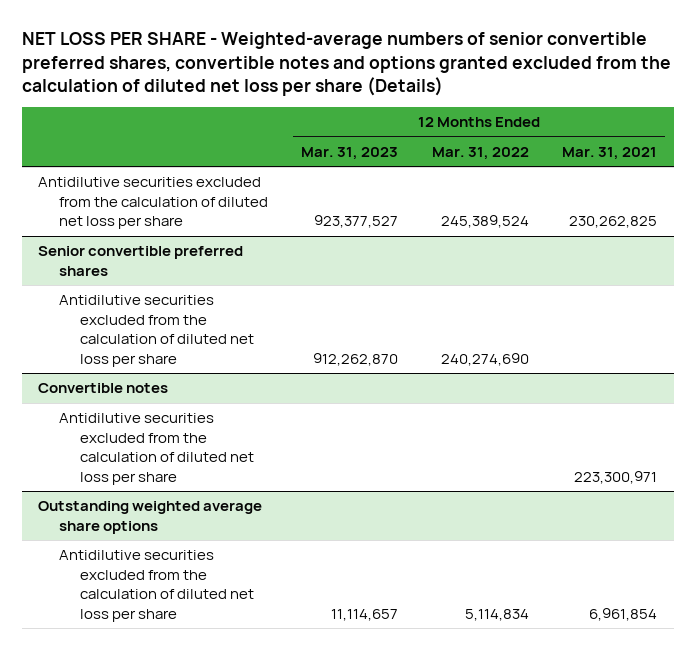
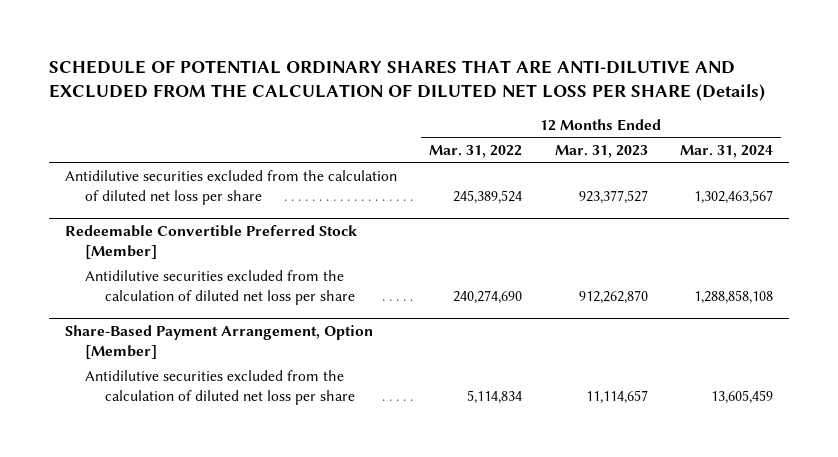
[21,32,671,97] NET LOSS PER SHARE - Weighted-average numbers of senior convertible preferred shares, convertible notes and options granted excluded from the calculation of diluted net loss per share (Details) -> [48,59,765,102] SCHEDULE OF POTENTIAL ORDINARY SHARES THAT ARE ANTI-DILUTIVE AND EXCLUDED FROM THE CALCULATION OF DILUTED NET LOSS PER SHARE (Details)
[562,147,658,161] Mar. 31, 2021 -> none
none -> [679,145,773,159] Mar. 31, 2024
[38,246,244,276] Senior convertible preferred shares -> [64,224,357,259] Redeemable Convertible Preferred Stock [Member]
[38,383,169,394] Convertible notes -> none
[58,413,254,485] Antidilutive securities excluded from the calculation of diluted net loss per share -> none
[38,501,263,534] Outstanding weighted average share options -> [64,324,373,359] Share-Based Payment Arrangement, Option [Member]

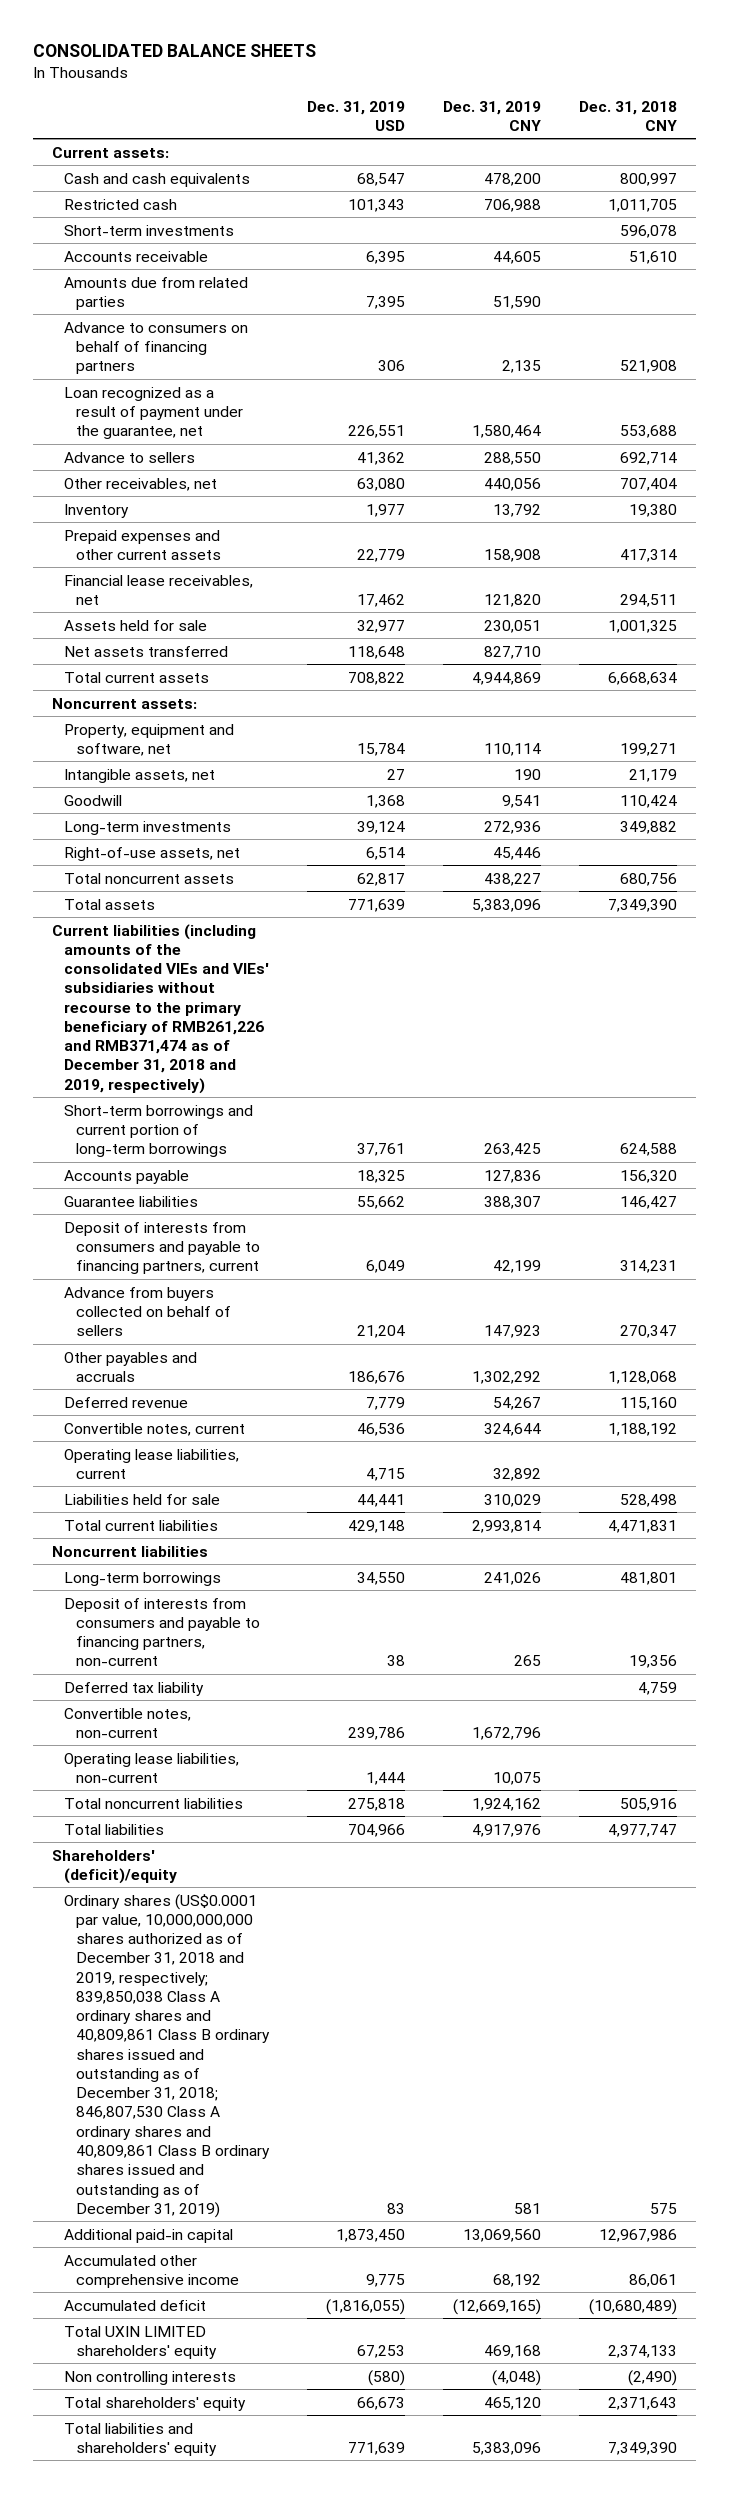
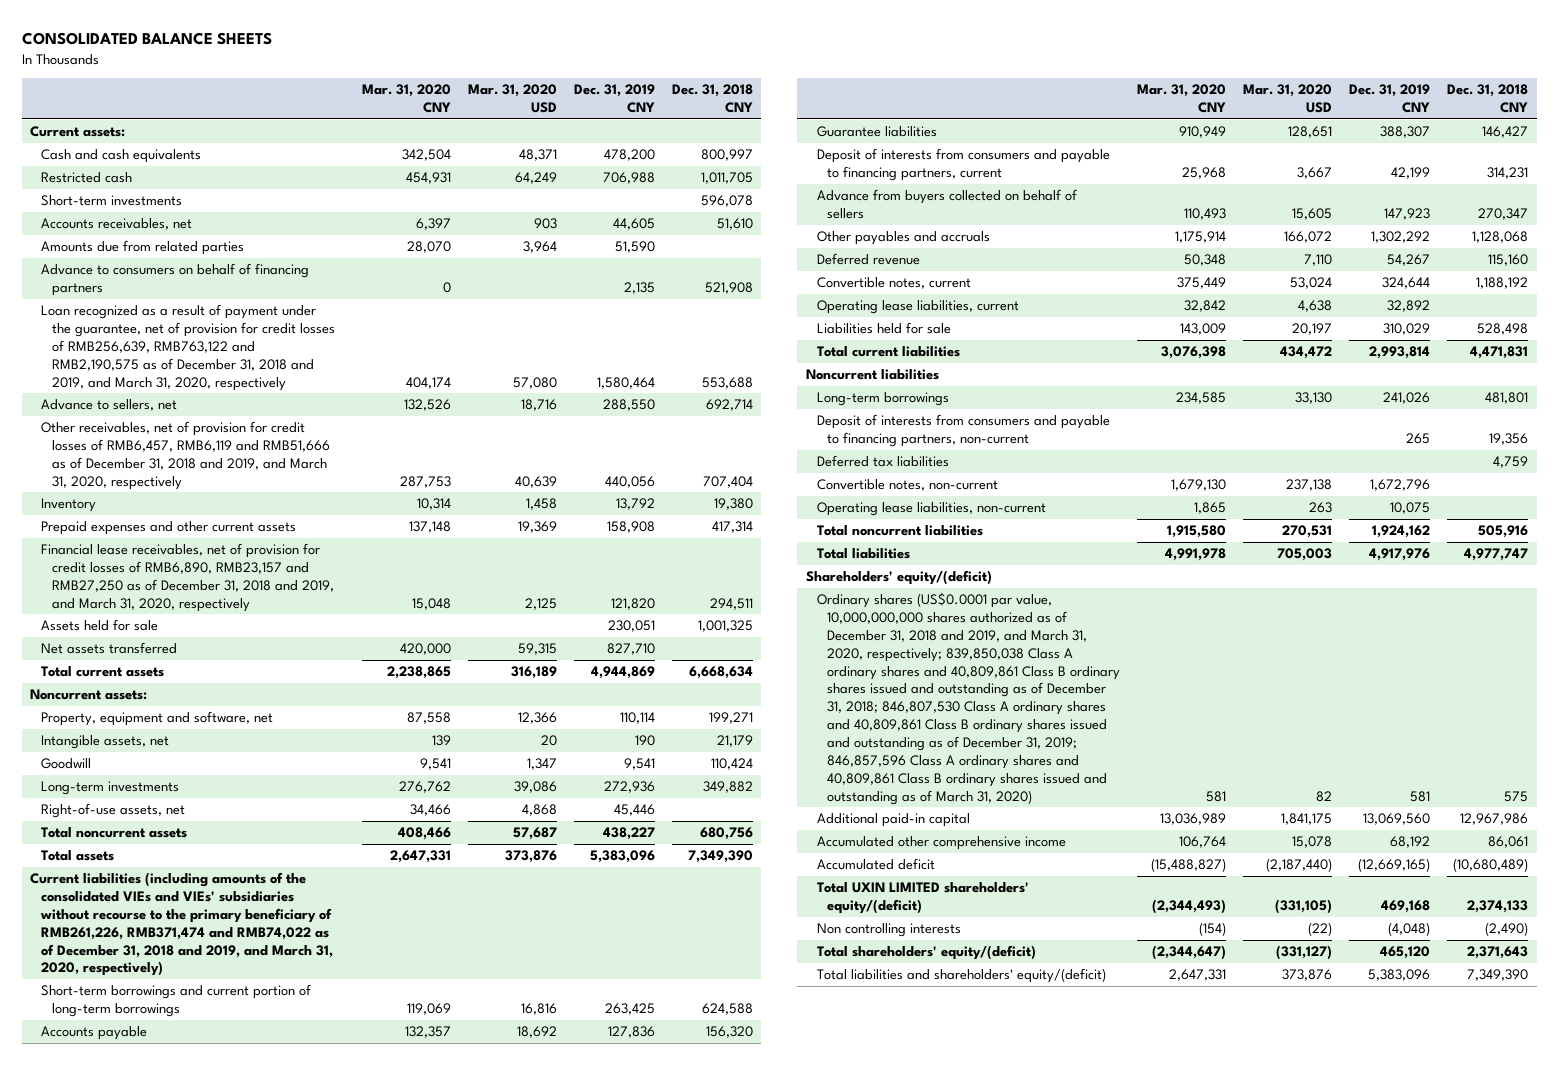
[306,100,405,131] Dec. 31, 2019 USD -> none
none -> [361,84,451,114] Mar. 31, 2020 CNY
none -> [467,84,557,114] Mar. 31, 2020 USD
[63,250,208,262] Accounts receivable -> [40,218,192,231] Accounts receivables, net
[63,386,243,440] Loan recognized as a result of payment under the guarantee, net -> [40,304,335,391] Loan recognized as a result of payment under the guarantee, net of provision for credit losses of RMB256,639, RMB763,122 and RMB2,190,575 as of December 31, 2018 and 2019, and March 31, 2020, respectively
[63,451,195,463] Advance to sellers -> [40,399,177,412] Advance to sellers, net
[63,477,217,491] Other receivables, net -> [40,421,330,490] Other receivables, net of provision for credit losses of RMB6,457, RMB6,119 and RMB51,666 as of December 31, 2018 and 2019, and March 31, 2020, respectively
[63,574,253,605] Financial lease receivables, net -> [40,543,334,612] Financial lease receivables, net of provision for credit losses of RMB6,890, RMB23,157 and RMB27,250 as of December 31, 2018 and 2019, and March 31, 2020, respectively
[52,923,269,1094] Current liabilities (including amounts of the consolidated VIEs and VIEs' subsidiaries without recourse to the primary beneficiary of RMB261,226 and RMB371,474 as of December 31, 2018 and 2019, respectively) -> [30,872,333,977] Current liabilities (including amounts of the consolidated VIEs and VIEs' subsidiaries without recourse to the primary beneficiary of RMB261,226, RMB371,474 and RMB74,022 as of December 31, 2018 and 2019, and March 31, 2020, respectively)
[63,1681,204,1696] Deferred tax liability -> [816,455,949,468] Deferred tax liabilities
[52,1849,177,1884] Shareholders' (deficit)/equity -> [805,570,992,586] Shareholders' equity/(deficit)
[63,1893,270,2218] Ordinary shares (US$0.0001 par value, 10,000,000,000 shares authorized as of December 31, 2018 and 2019, respectively; 839,850,038 Class A ordinary shares and 40,809,861 Class B ordinary shares issued and outstanding as of December 31, 2018; 846,807,530 Class A ordinary shares and 40,809,861 Class B ordinary shares issued and outstanding as of December 31, 2019) -> [816,592,1121,805] Ordinary shares (US$0.0001 par value, 10,000,000,000 shares authorized as of December 31, 2018 and 2019, and March 31, 2020, respectively; 839,850,038 Class A ordinary shares and 40,809,861 Class B ordinary shares issued and outstanding as of December 31, 2018; 846,807,530 Class A ordinary shares and 40,809,861 Class B ordinary shares issued and outstanding as of December 31, 2019; 846,857,596 Class A ordinary shares and 40,809,861 Class B ordinary shares issued and outstanding as of March 31, 2020)
[63,2325,217,2359] Total UXIN LIMITED shareholders' equity -> [816,882,1029,915] Total UXIN LIMITED shareholders' equity/(deficit)
[63,2396,246,2411] Total shareholders' equity -> [816,945,1036,961] Total shareholders' equity/(deficit)
[63,2422,217,2456] Total liabilities and shareholders' equity -> [816,968,1106,984] Total liabilities and shareholders' equity/(deficit)

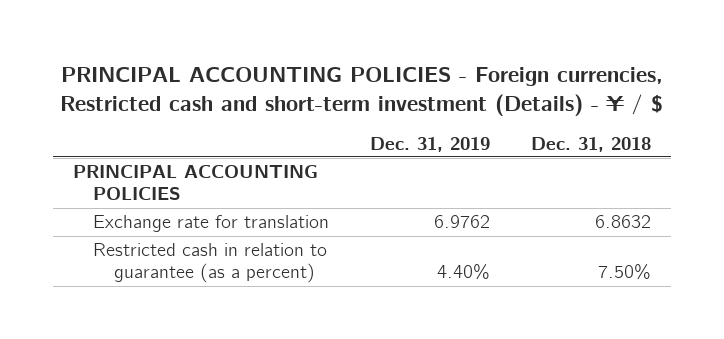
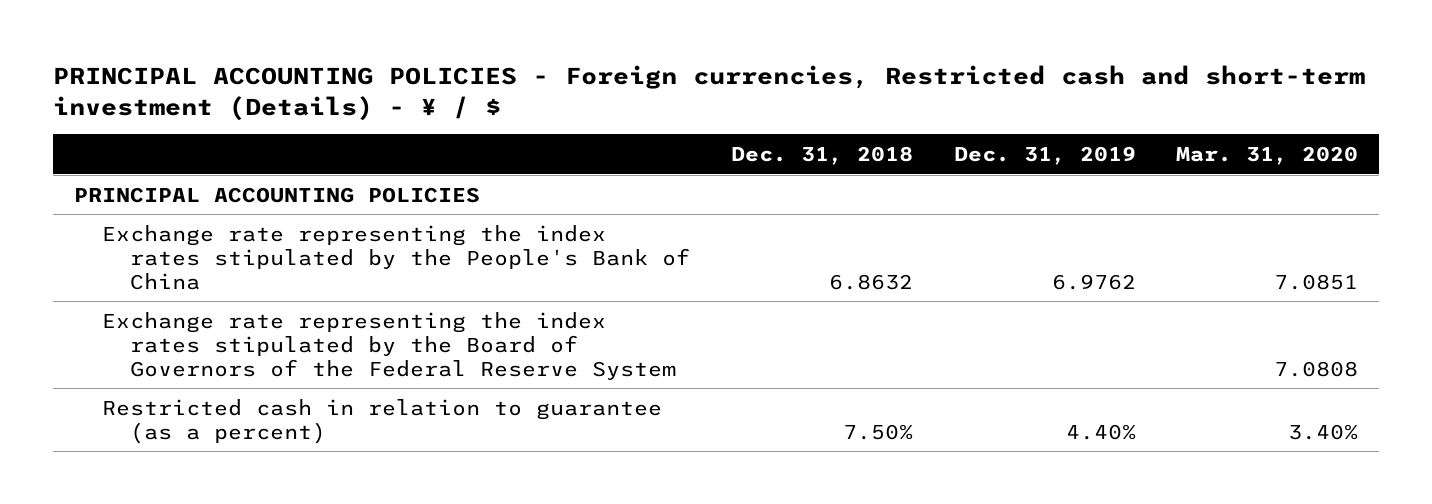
none -> [1176,146,1359,166] Mar. 31, 2020
[93,215,330,233] Exchange rate for translation -> [101,224,690,290] Exchange rate representing the index rates stipulated by the People's Bank of China
none -> [101,311,676,380] Exchange rate representing the index rates stipulated by the Board of Governors of the Federal Reserve System

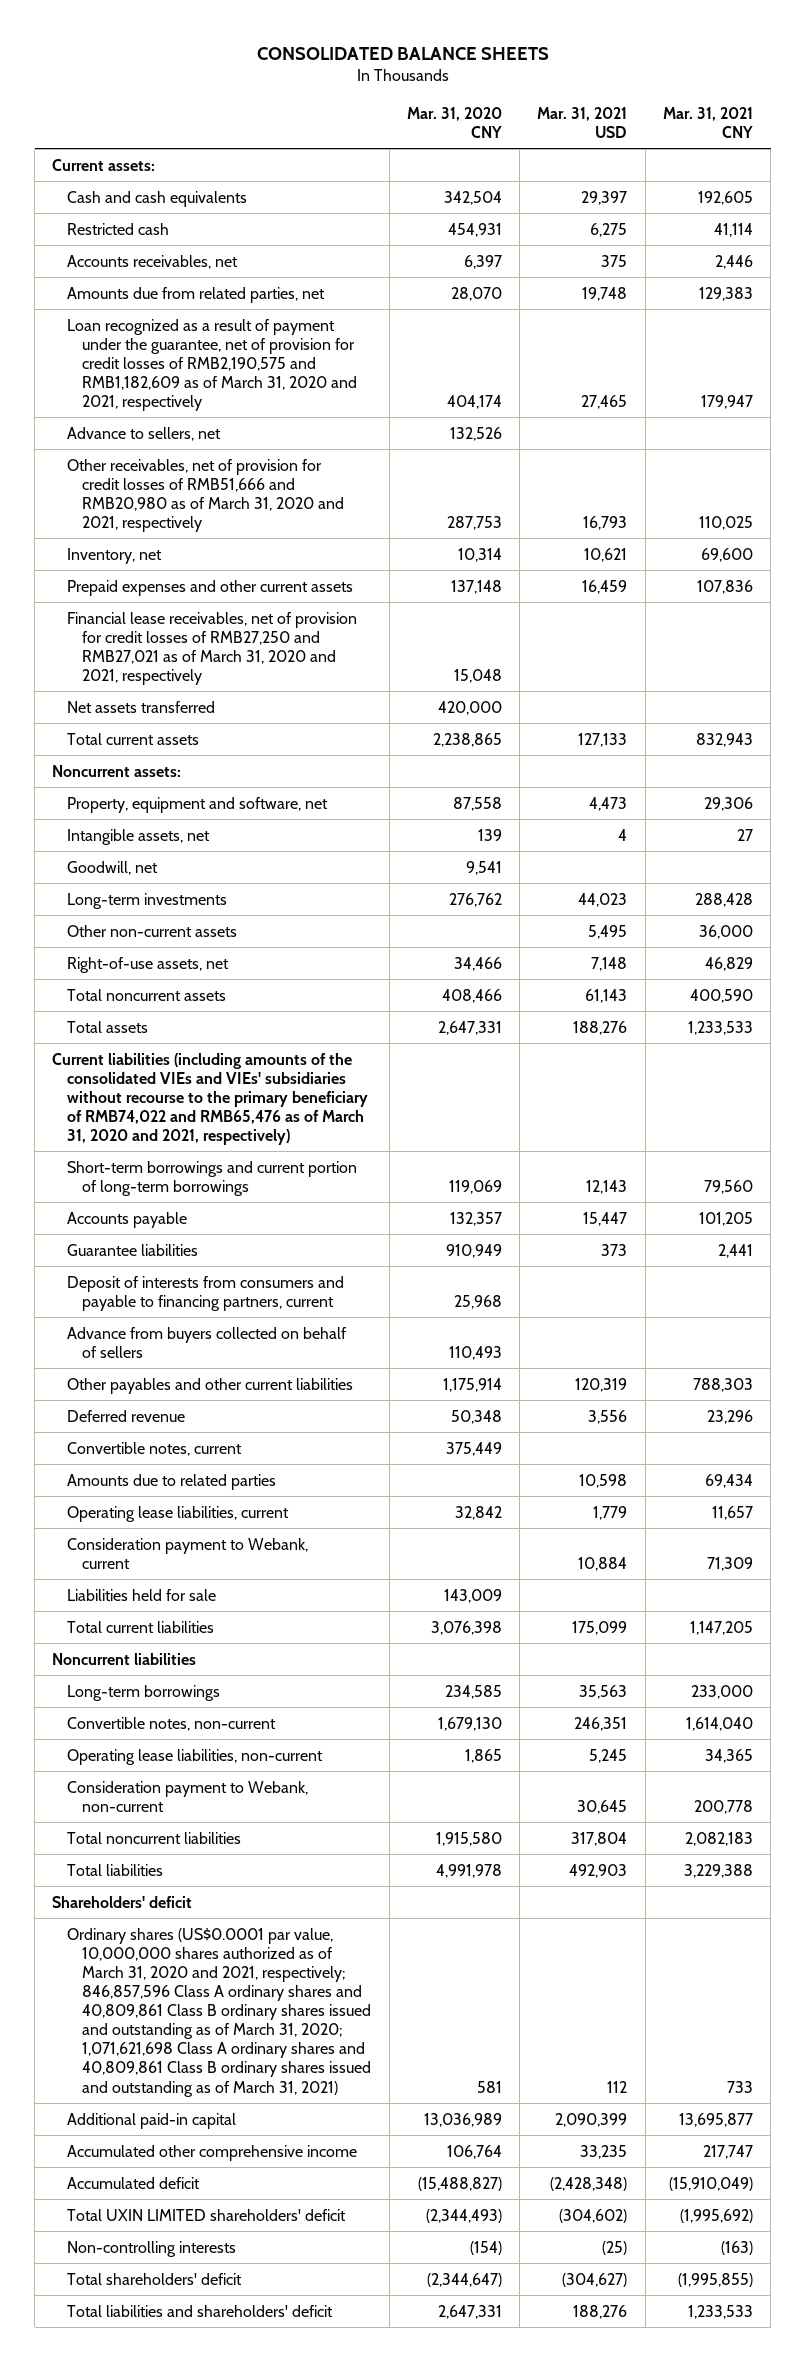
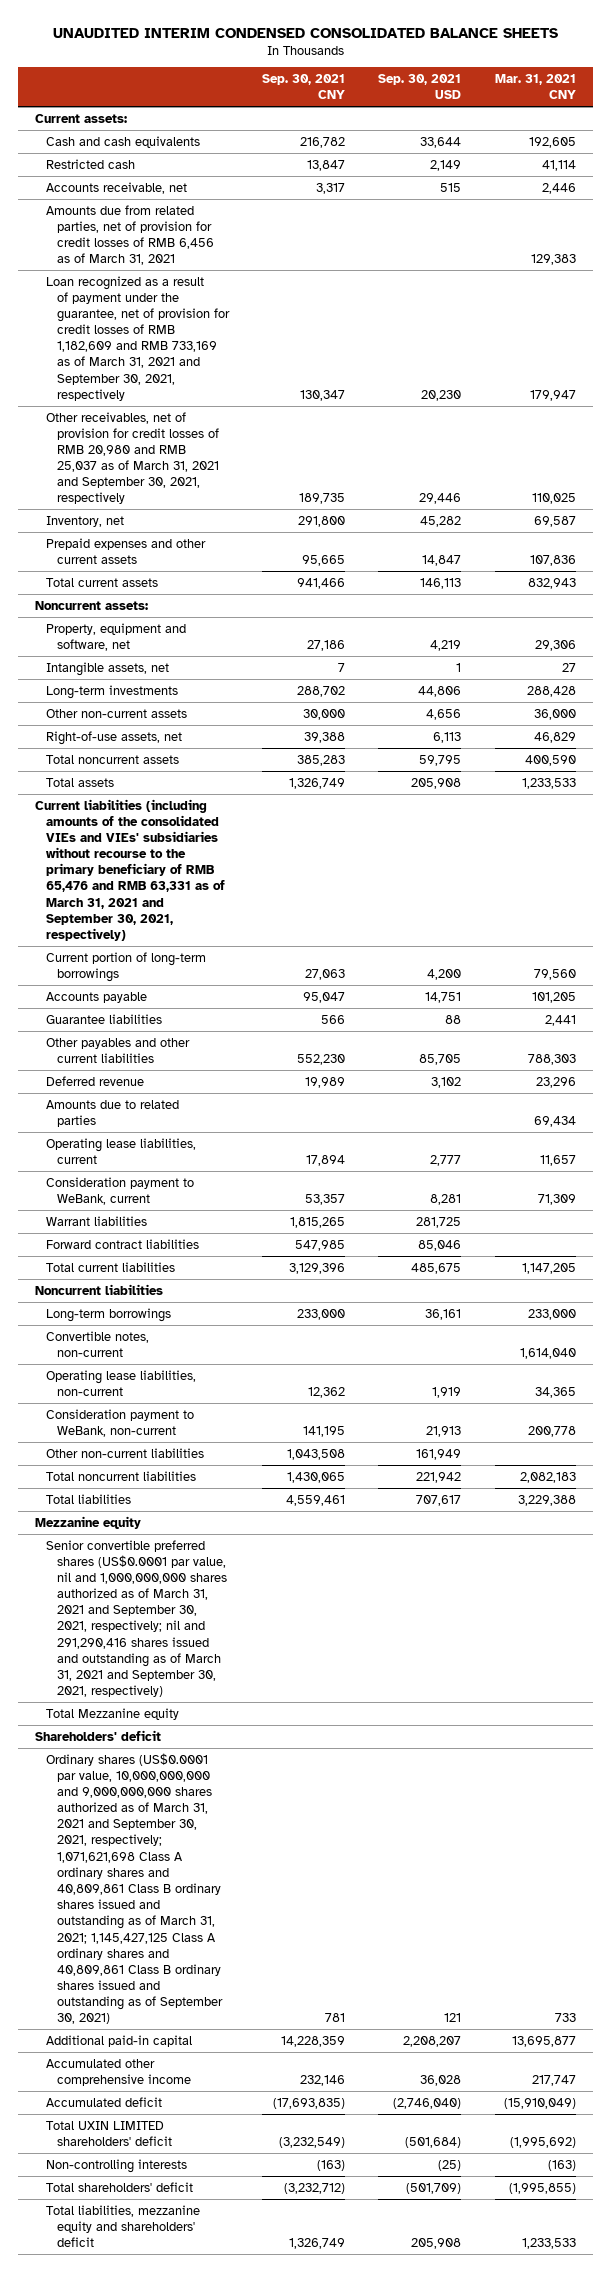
[256,46,549,60] CONSOLIDATED BALANCE SHEETS -> [52,27,558,38] UNAUDITED INTERIM CONDENSED CONSOLIDATED BALANCE SHEETS
[406,106,502,138] Mar. 31, 2020 CNY -> none
[537,106,628,138] Mar. 31, 2021 USD -> none
none -> [261,73,345,100] Sep. 30, 2021 CNY
none -> [378,73,462,100] Sep. 30, 2021 USD
[67,426,222,441] Advance to sellers, net -> none
[67,254,239,269] Accounts receivables, net -> [45,181,187,194] Accounts receivable, net
[67,286,326,303] Amounts due from related parties, net -> [45,204,214,266] Amounts due from related parties, net of provision for credit losses of RMB 6,456 as of March 31, 2021
[67,318,358,412] Loan recognized as a result of payment under the guarantee, net of provision for credit losses of RMB2,190,575 and RMB1,182,609 as of March 31, 2020 and 2021, respectively -> [45,275,230,401] Loan recognized as a result of payment under the guarantee, net of provision for credit losses of RMB 1,182,609 and RMB 733,169 as of March 31, 2021 and September 30, 2021, respectively
[67,458,345,532] Other receivables, net of provision for credit losses of RMB51,666 and RMB20,980 as of March 31, 2020 and 2021, respectively -> [45,411,219,505] Other receivables, net of provision for credit losses of RMB 20,980 and RMB 25,037 as of March 31, 2021 and September 30, 2021, respectively
[700,547,753,562] 69,600 -> [533,515,576,527] 69,587
[67,611,358,685] Financial lease receivables, net of provision for credit losses of RMB27,250 and RMB27,021 as of March 31, 2020 and 2021, respectively -> none
[67,700,216,713] Net assets transferred -> none
[67,860,159,875] Goodwill, net -> none
[52,1052,369,1146] Current liabilities (including amounts of the consolidated VIEs and VIEs' subsidiaries without recourse to the primary beneficiary of RMB74,022 and RMB65,476 as of March 31, 2020 and 2021, respectively) -> [35,798,225,942] Current liabilities (including amounts of the consolidated VIEs and VIEs' subsidiaries without recourse to the primary beneficiary of RMB 65,476 and RMB 63,331 as of March 31, 2021 and September 30, 2021, respectively)
[67,1160,358,1196] Short-term borrowings and current portion of long-term borrowings -> [45,951,206,982] Current portion of long-term borrowings
[67,1275,345,1311] Deposit of interests from consumers and payable to financing partners, current -> none
[67,1326,348,1358] Advance from buyers collected on behalf of sellers -> none
[67,1441,243,1456] Convertible notes, current -> none
[67,1588,217,1601] Liabilities held for sale -> none
[67,1537,309,1569] Consideration payment to Webank, current -> [45,1176,194,1205] Consideration payment to WeBank, current
none -> [45,1215,147,1226] Warrant liabilities
none -> [45,1238,199,1249] Forward contract liabilities
[67,1780,309,1812] Consideration payment to Webank, non-current -> [45,1408,194,1437] Consideration payment to WeBank, non-current
none -> [45,1447,204,1458] Other non-current liabilities
none -> [35,1515,142,1529] Mezzanine equity
none -> [45,1539,227,1698] Senior convertible preferred shares (US$0.0001 par value, nil and 1,000,000,000 shares authorized as of March 31, 2021 and September 30, 2021, respectively; nil and 291,290,416 shares issued and outstanding as of March 31, 2021 and September 30, 2021, respectively)
none -> [45,1707,179,1720] Total Mezzanine equity
[67,1927,372,2097] Ordinary shares (US$0.0001 par value, 10,000,000 shares authorized as of March 31, 2020 and 2021, respectively; 846,857,596 Class A ordinary shares and 40,809,861 Class B ordinary shares issued and outstanding as of March 31, 2020; 1,071,621,698 Class A ordinary shares and 40,809,861 Class B ordinary shares issued and outstanding as of March 31, 2021) -> [45,1752,223,2025] Ordinary shares (US$0.0001 par value, 10,000,000,000 and 9,000,000,000 shares authorized as of March 31, 2021 and September 30, 2021, respectively; 1,071,621,698 Class A ordinary shares and 40,809,861 Class B ordinary shares issued and outstanding as of March 31, 2021; 1,145,427,125 Class A ordinary shares and 40,809,861 Class B ordinary shares issued and outstanding as of September 30, 2021)
[67,2304,334,2317] Total liabilities and shareholders' deficit -> [45,2204,200,2247] Total liabilities, mezzanine equity and shareholders' deficit

